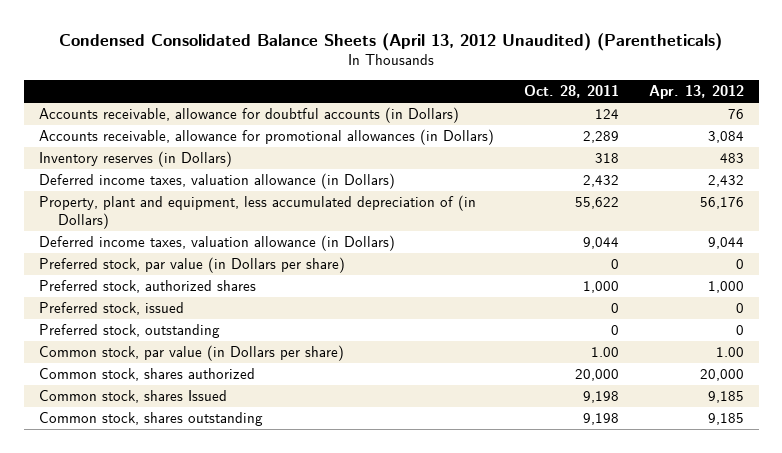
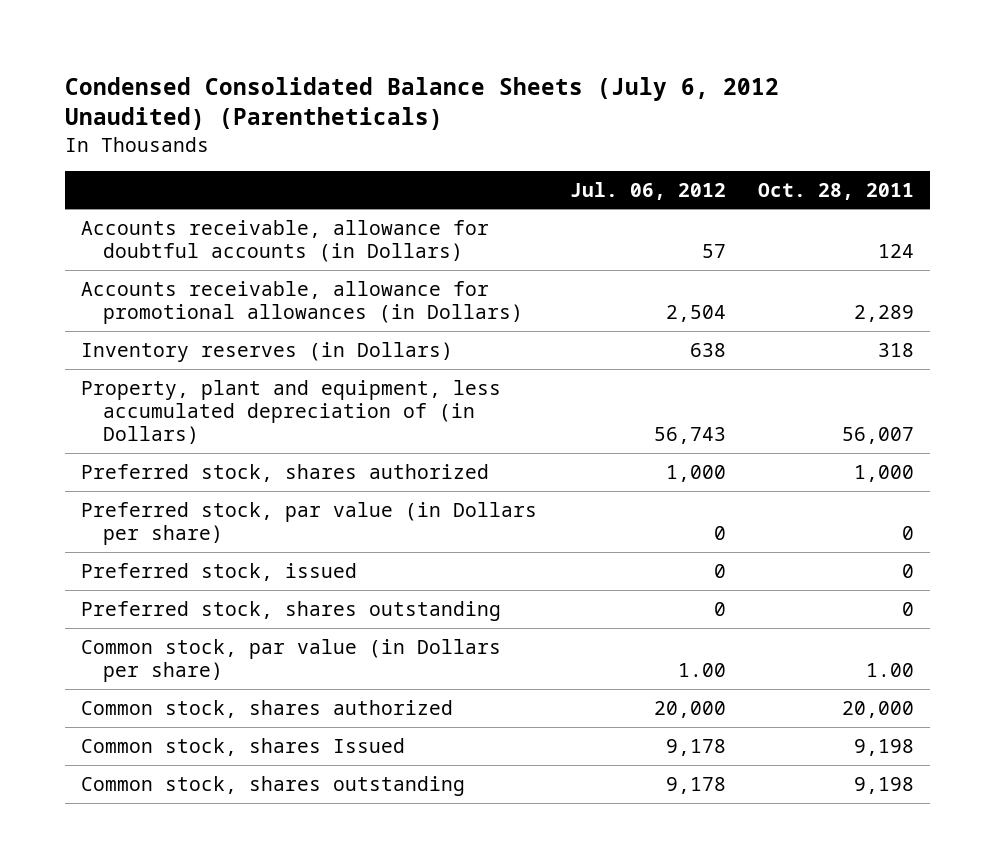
[59,33,723,52] Condensed Consolidated Balance Sheets (April 13, 2012 Unaudited) (Parentheticals) -> [65,77,780,131] Condensed Consolidated Balance Sheets (July 6, 2012 Unaudited) (Parentheticals)
[648,84,744,99] Apr. 13, 2012 -> none
none -> [569,181,726,200] Jul. 06, 2012
[38,173,395,190] Deferred income taxes, valuation allowance (in Dollars) -> none
[38,235,395,252] Deferred income taxes, valuation allowance (in Dollars) -> none
[574,197,619,210] 55,622 -> [841,426,914,444] 56,007
none -> [81,463,490,482] Preferred stock, shares authorized
[38,280,256,294] Preferred stock, authorized shares -> none
[38,324,220,339] Preferred stock, outstanding -> [81,600,502,621] Preferred stock, shares outstanding

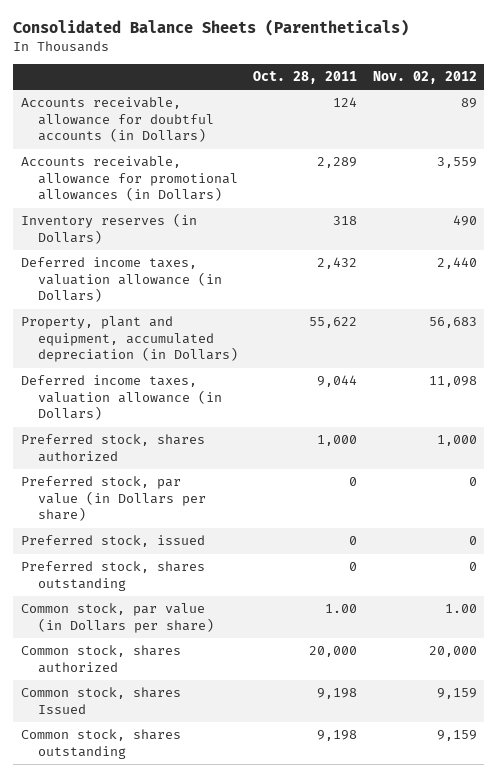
[65,77,780,131] Condensed Consolidated Balance Sheets (July 6, 2012 Unaudited) (Parentheticals) -> [12,19,409,37] Consolidated Balance Sheets (Parentheticals)
[569,181,726,200] Jul. 06, 2012 -> none
none -> [372,71,477,85] Nov. 02, 2012
[81,341,454,362] Inventory reserves (in Dollars) -> [20,213,197,244] Invеntory rеsеrvеs (in Dollars)
none -> [20,257,222,303] Deferred income taxes, valuation allowance (in Dollars)
[81,379,502,444] Property, plant and equipment, less accumulated depreciation of (in Dollars) -> [20,316,238,363] Property, plant and equipment, accumulated depreciation (in Dollars)
[841,426,914,444] 56,007 -> [309,317,358,329] 55,622
none -> [20,375,222,421] Deferred income taxes, valuation allowance (in Dollars)

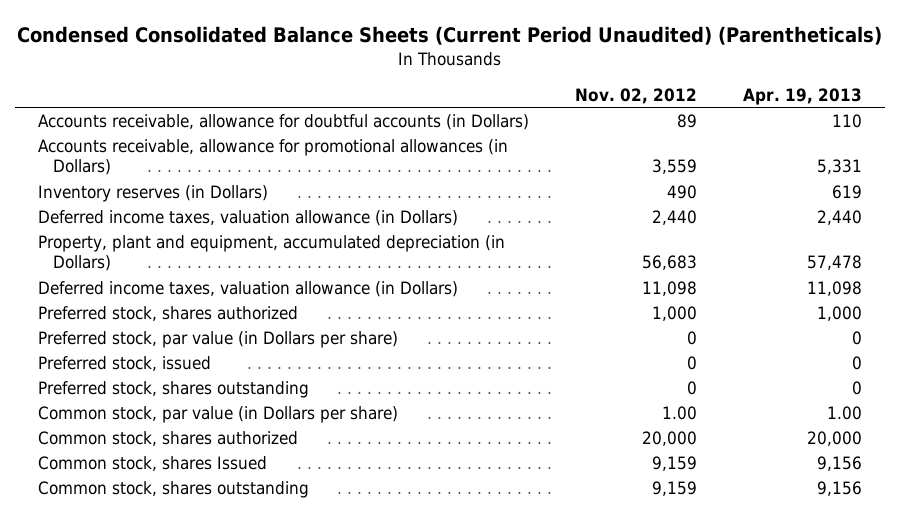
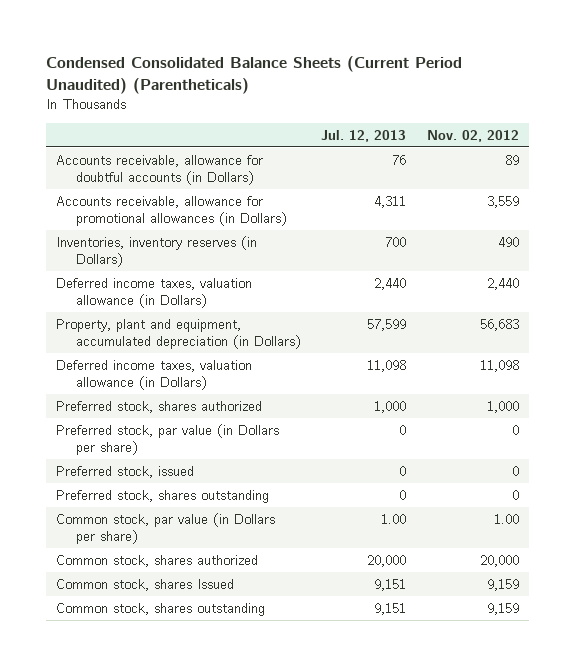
[743,87,863,105] Apr. 19, 2013 -> none
none -> [321,129,407,142] Jul. 12, 2013
[38,184,269,202] Invеntory rеsеrvеs (in Dollars) -> [56,235,258,268] Inventories, invеntory rеsеrvеs (in Dollars)

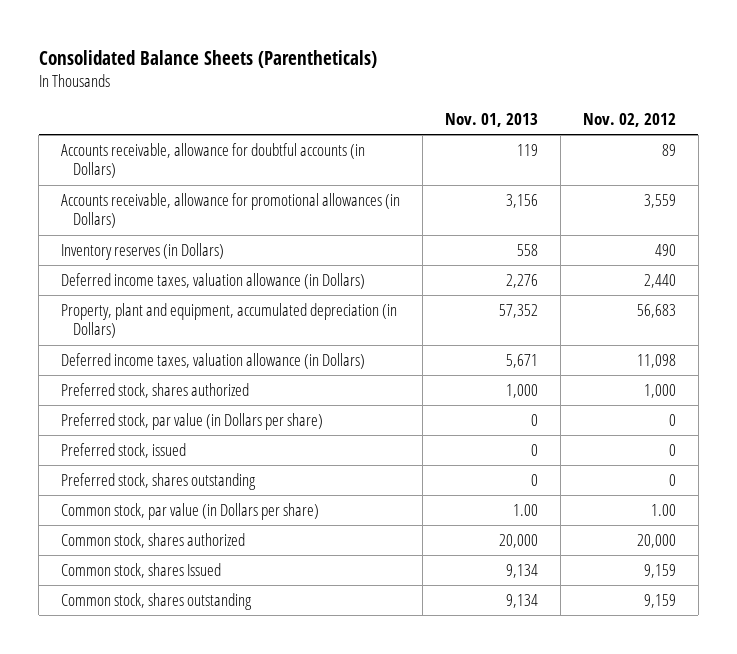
[46,55,463,94] Condensed Consolidated Balance Sheets (Current Period Unaudited) (Parentheticals) -> [38,49,377,68] Consolidated Balance Sheets (Parentheticals)
[321,129,407,142] Jul. 12, 2013 -> none
none -> [444,112,538,127] Nov. 01, 2013
[56,235,258,268] Inventories, invеntory rеsеrvеs (in Dollars) -> [61,243,225,261] Invеntory rеsеrvеs (in Dollars)

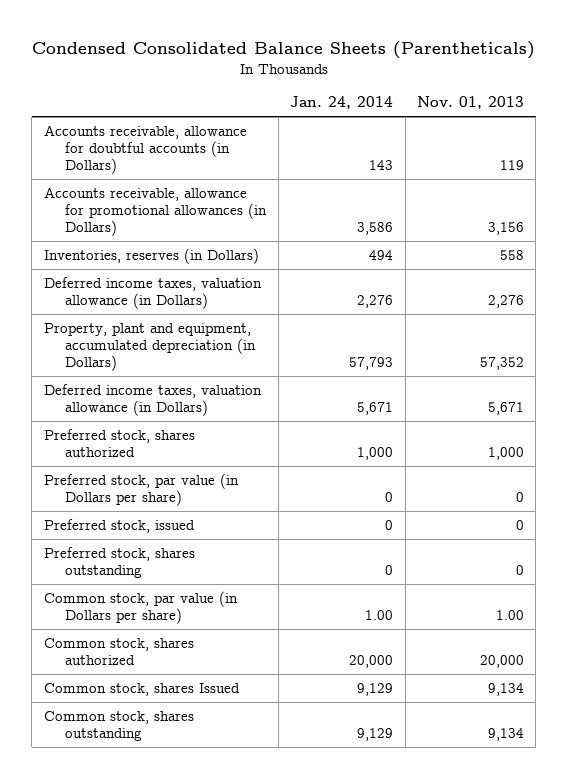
[38,49,377,68] Consolidated Balance Sheets (Parentheticals) -> [31,41,535,60] Condensed Consolidated Balance Sheets (Parentheticals)
[582,112,676,127] Nov. 02, 2012 -> none
none -> [290,96,394,110] Jan. 24, 2014
[61,243,225,261] Invеntory rеsеrvеs (in Dollars) -> [43,247,259,264] Invеntories, reserves (in Dollars)

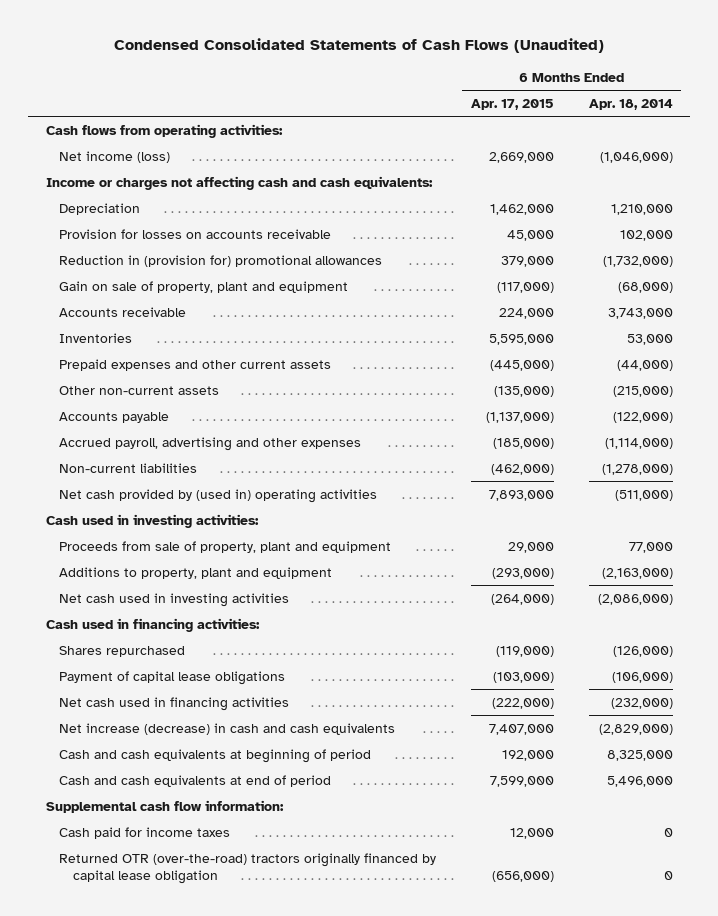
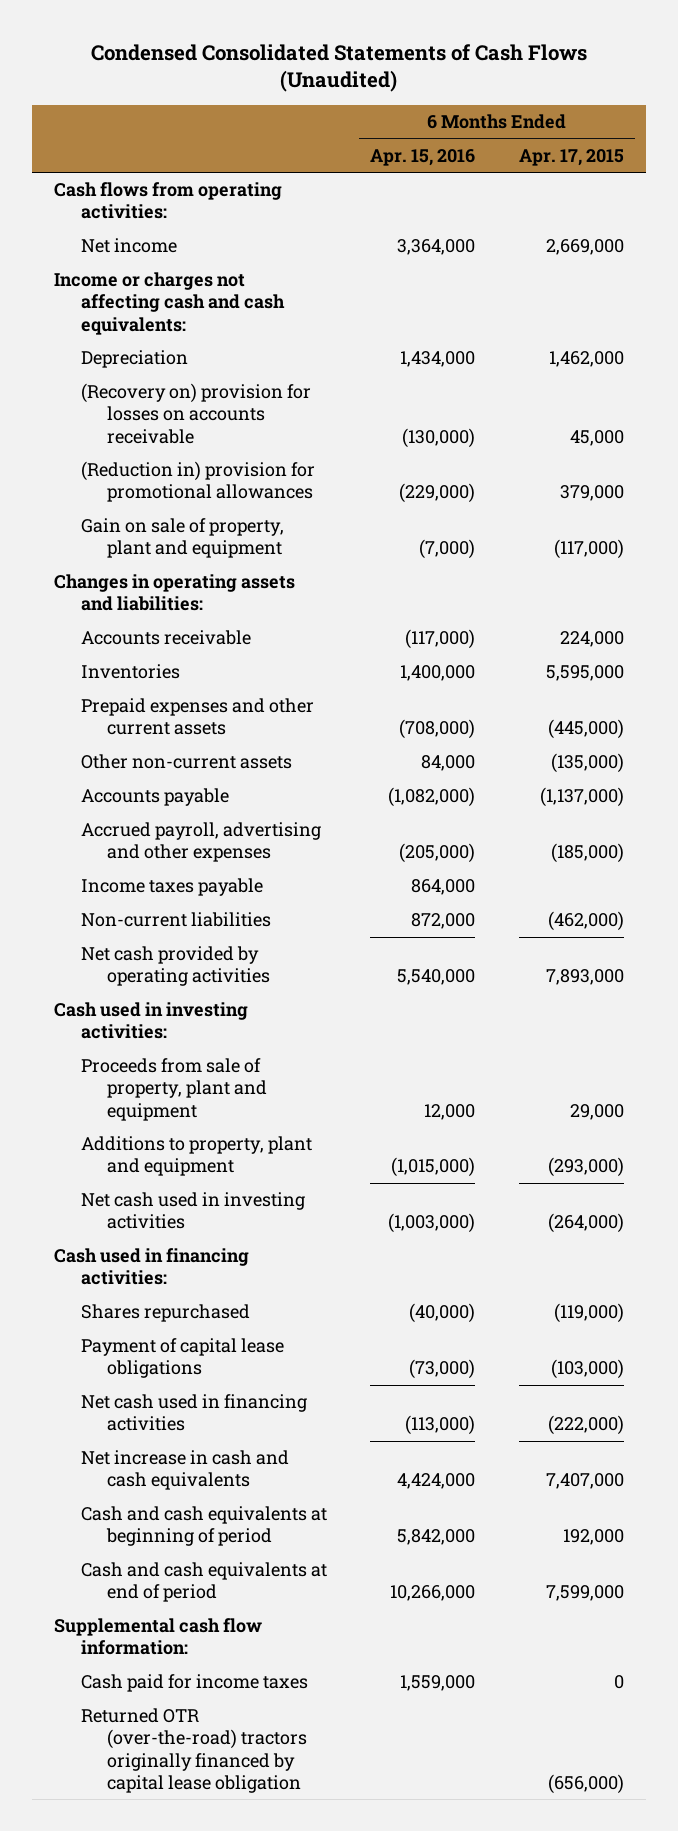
[588,99,673,111] Apr. 18, 2014 -> none
none -> [370,149,476,167] Apr. 15, 2016
[59,150,171,163] Net income (loss) -> [80,238,177,254] Net income
[59,228,332,239] Provision for losses on accounts receivable -> [80,383,311,444] (Recovery on) provision for losses on accounts receivable
[59,254,383,267] Reduction in (provision for) promotional allowances -> [80,461,315,503] (Reduction in) provision for promotional allowances
none -> [53,574,295,612] Changes in operating assets and liabilities:
none -> [80,878,263,897] Income taxes payable
[59,488,378,503] Net cash provided by (used in) operating activities -> [80,946,271,987] Net cash provided by operating activities
[59,722,396,735] Net increase (decrease) in cash and cash equivalents -> [80,1450,289,1491] Net increase in cash and cash equivalents
[509,827,554,839] 12,000 -> [614,1675,625,1690] 0

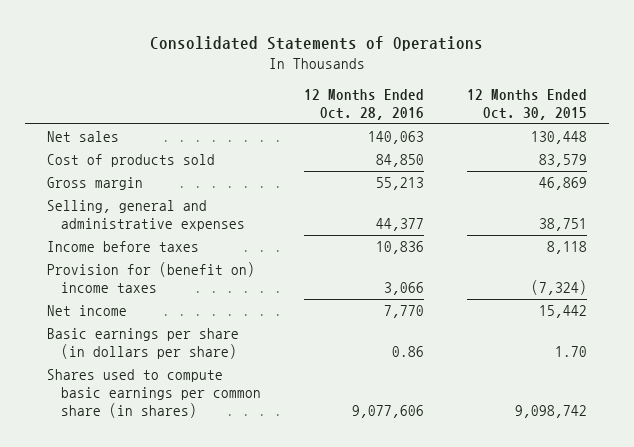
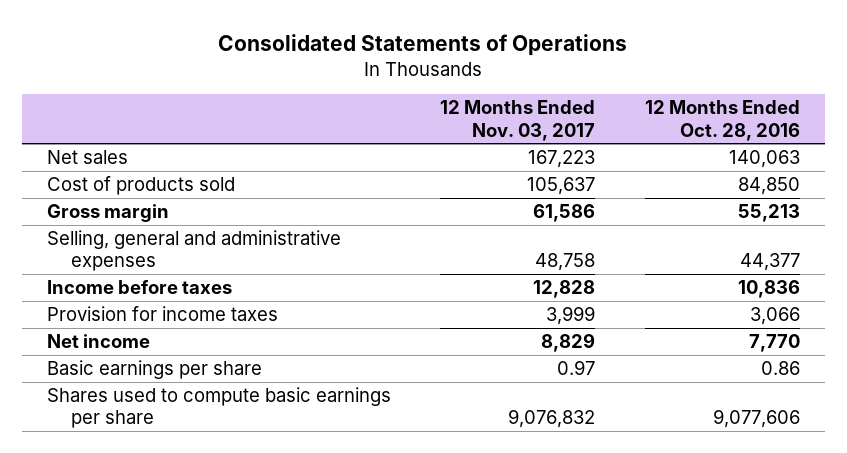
[467,88,588,120] 12 Months Ended Oct. 30, 2015 -> none
none -> [440,100,596,141] 12 Months Ended Nov. 03, 2017
[46,262,255,294] Provision for (benefit on) income taxes -> [46,306,278,322] Provision for income taxes
[46,328,239,360] Basic earnings per share (in dollars per share) -> [46,360,262,380] Basic earnings per share
[46,369,261,419] Shares used to compute basic earnings per common share (in shares) -> [46,387,391,429] Shares used to compute basic earnings per share

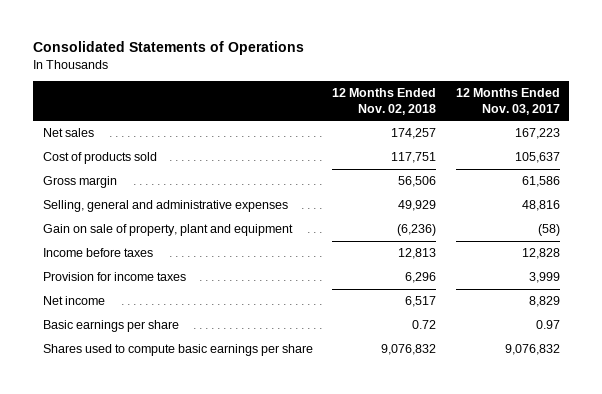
[645,100,801,141] 12 Months Ended Oct. 28, 2016 -> none
none -> [332,88,437,115] 12 Months Ended Nov. 02, 2018
[535,253,596,272] 48,758 -> [521,200,560,212] 48,816
none -> [42,224,293,237] Gain on sale of property, plant and equipment

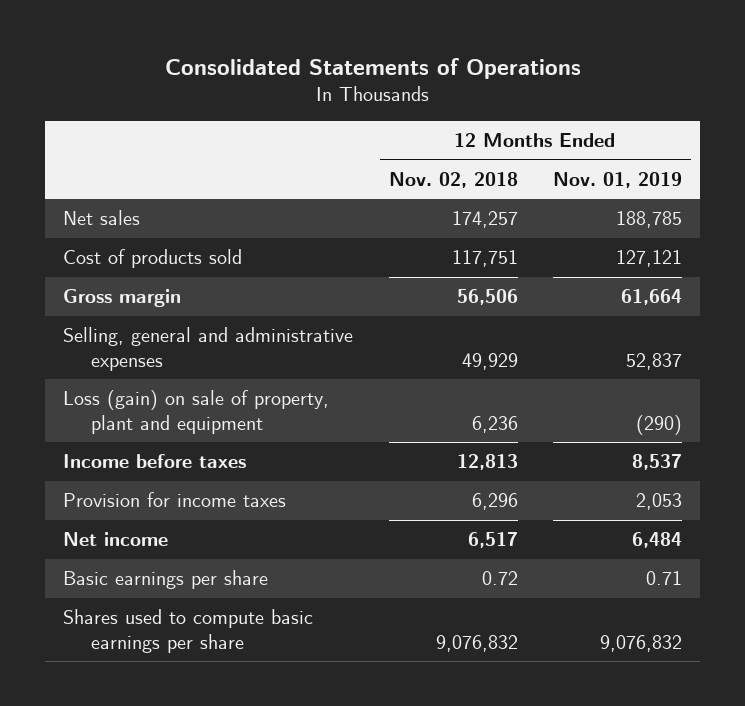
[455,88,560,115] 12 Months Ended Nov. 03, 2017 -> none
none -> [553,171,683,188] Nov. 01, 2019
[42,224,293,237] Gain on sale of property, plant and equipment -> [62,390,329,434] Loss (gain) on sale of property, plant and equipment
[397,224,437,237] (6,236) -> [471,415,518,433] 6,236

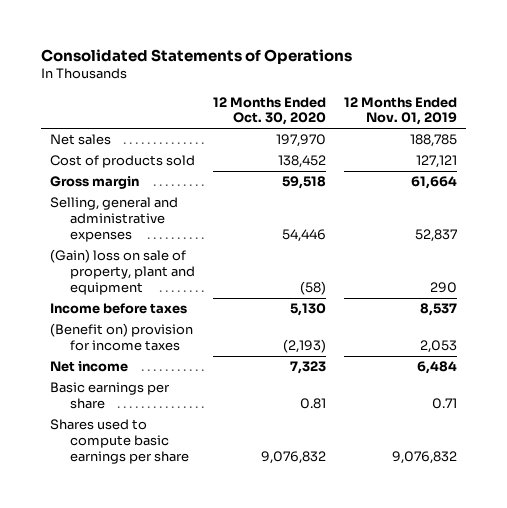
[388,171,518,188] Nov. 02, 2018 -> none
none -> [213,96,327,126] 12 Months Ended Oct. 30, 2020
[62,390,329,434] Loss (gain) on sale of property, plant and equipment -> [49,249,196,295] (Gain) loss on sale of property, plant and equipment
[636,414,683,435] (290) -> [430,281,458,293] 290
[62,492,286,508] Provision for income taxes -> [49,323,193,352] (Benefit on) provision for income taxes

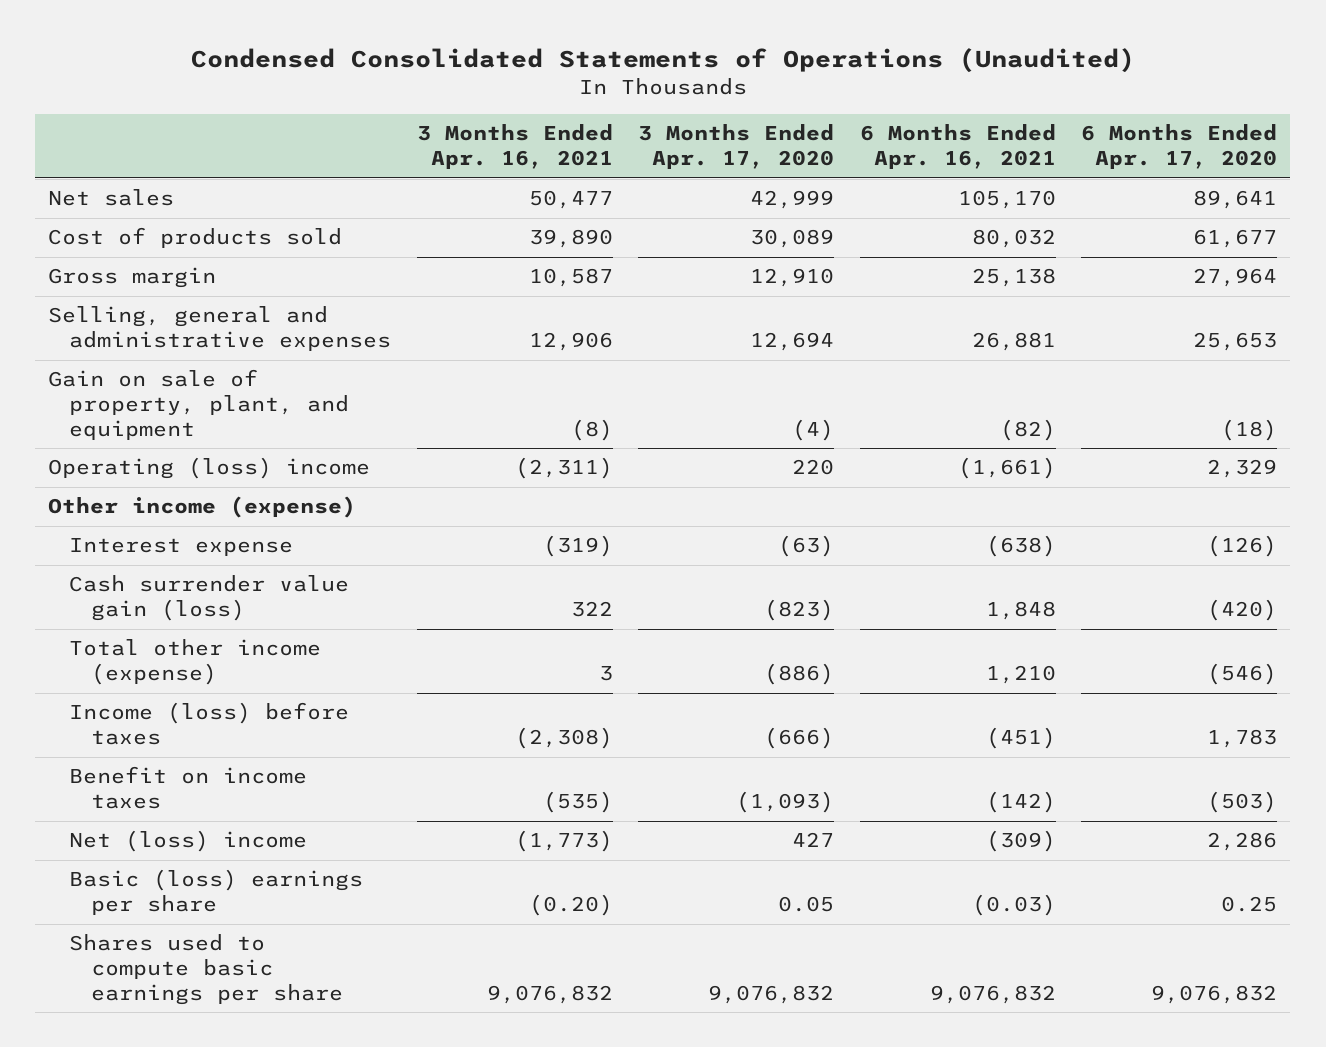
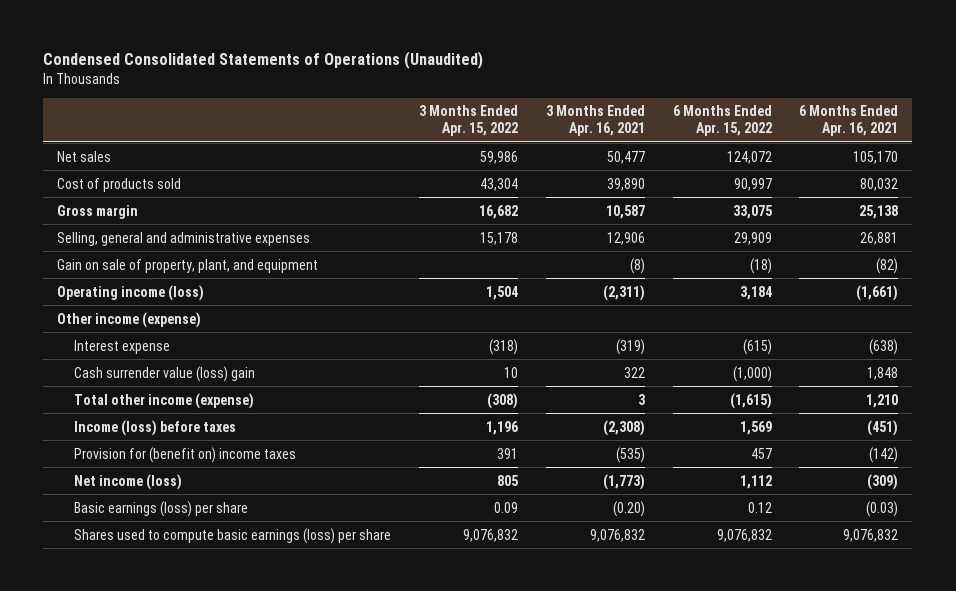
[638,124,835,170] 3 Months Ended Apr. 17, 2020 -> none
[1081,124,1278,170] 6 Months Ended Apr. 17, 2020 -> none
none -> [419,105,519,136] 3 Months Ended Apr. 15, 2022
none -> [672,105,772,136] 6 Months Ended Apr. 15, 2022
[48,457,371,480] Operating (loss) income -> [57,284,205,301] Operating income (loss)
[69,575,350,622] Cash surrender value gain (loss) -> [74,365,256,382] Cash surrender value (loss) gain
[69,766,308,810] Benefit on income taxes -> [74,446,297,463] Provision for (benefit on) income taxes
[69,830,308,853] Net (loss) income -> [74,473,183,490] Net income (loss)
[69,869,364,916] Basic (loss) earnings per share -> [74,500,249,517] Basic earnings (loss) per share
[69,934,343,1006] Shares used to compute basic earnings per share -> [74,527,392,544] Shares used to compute basic earnings (loss) per share

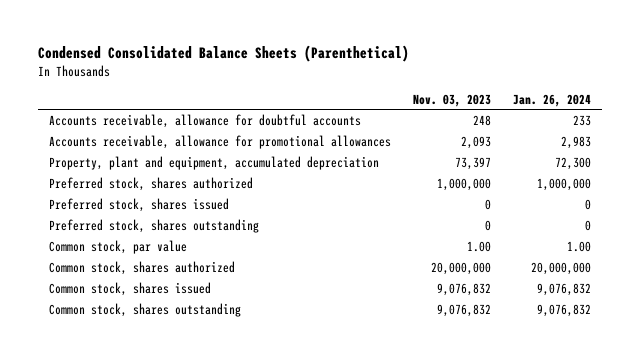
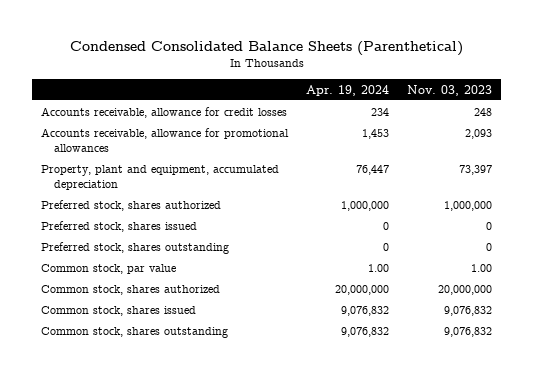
[513,93,592,107] Jan. 26, 2024 -> none
none -> [306,84,390,96] Apr. 19, 2024
[49,113,362,128] Accounts receivable, allowance for doubtful accounts -> [40,106,287,118] Accounts receivable, allowance for credit losses

